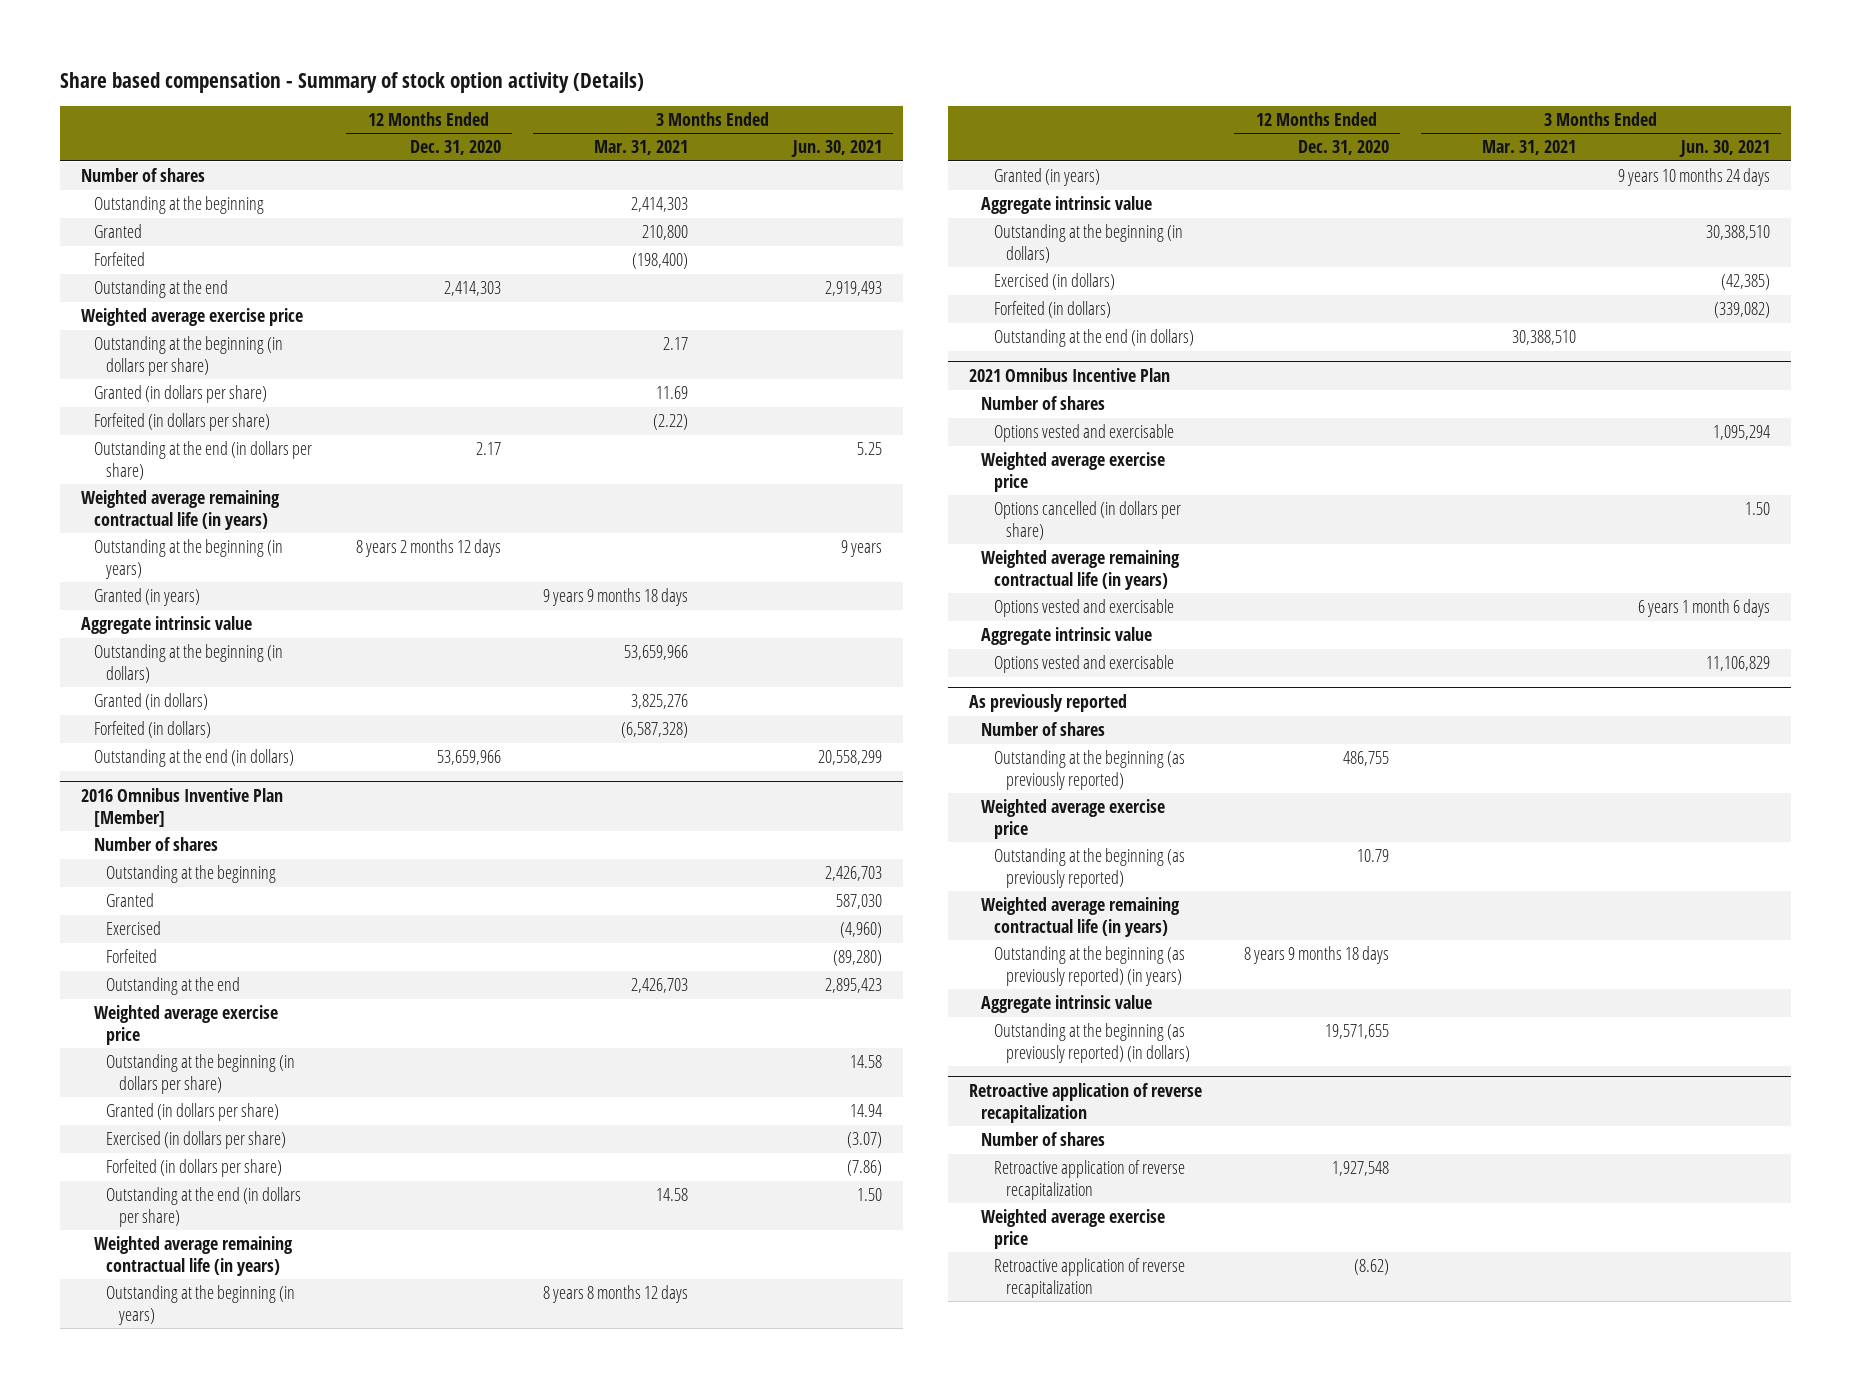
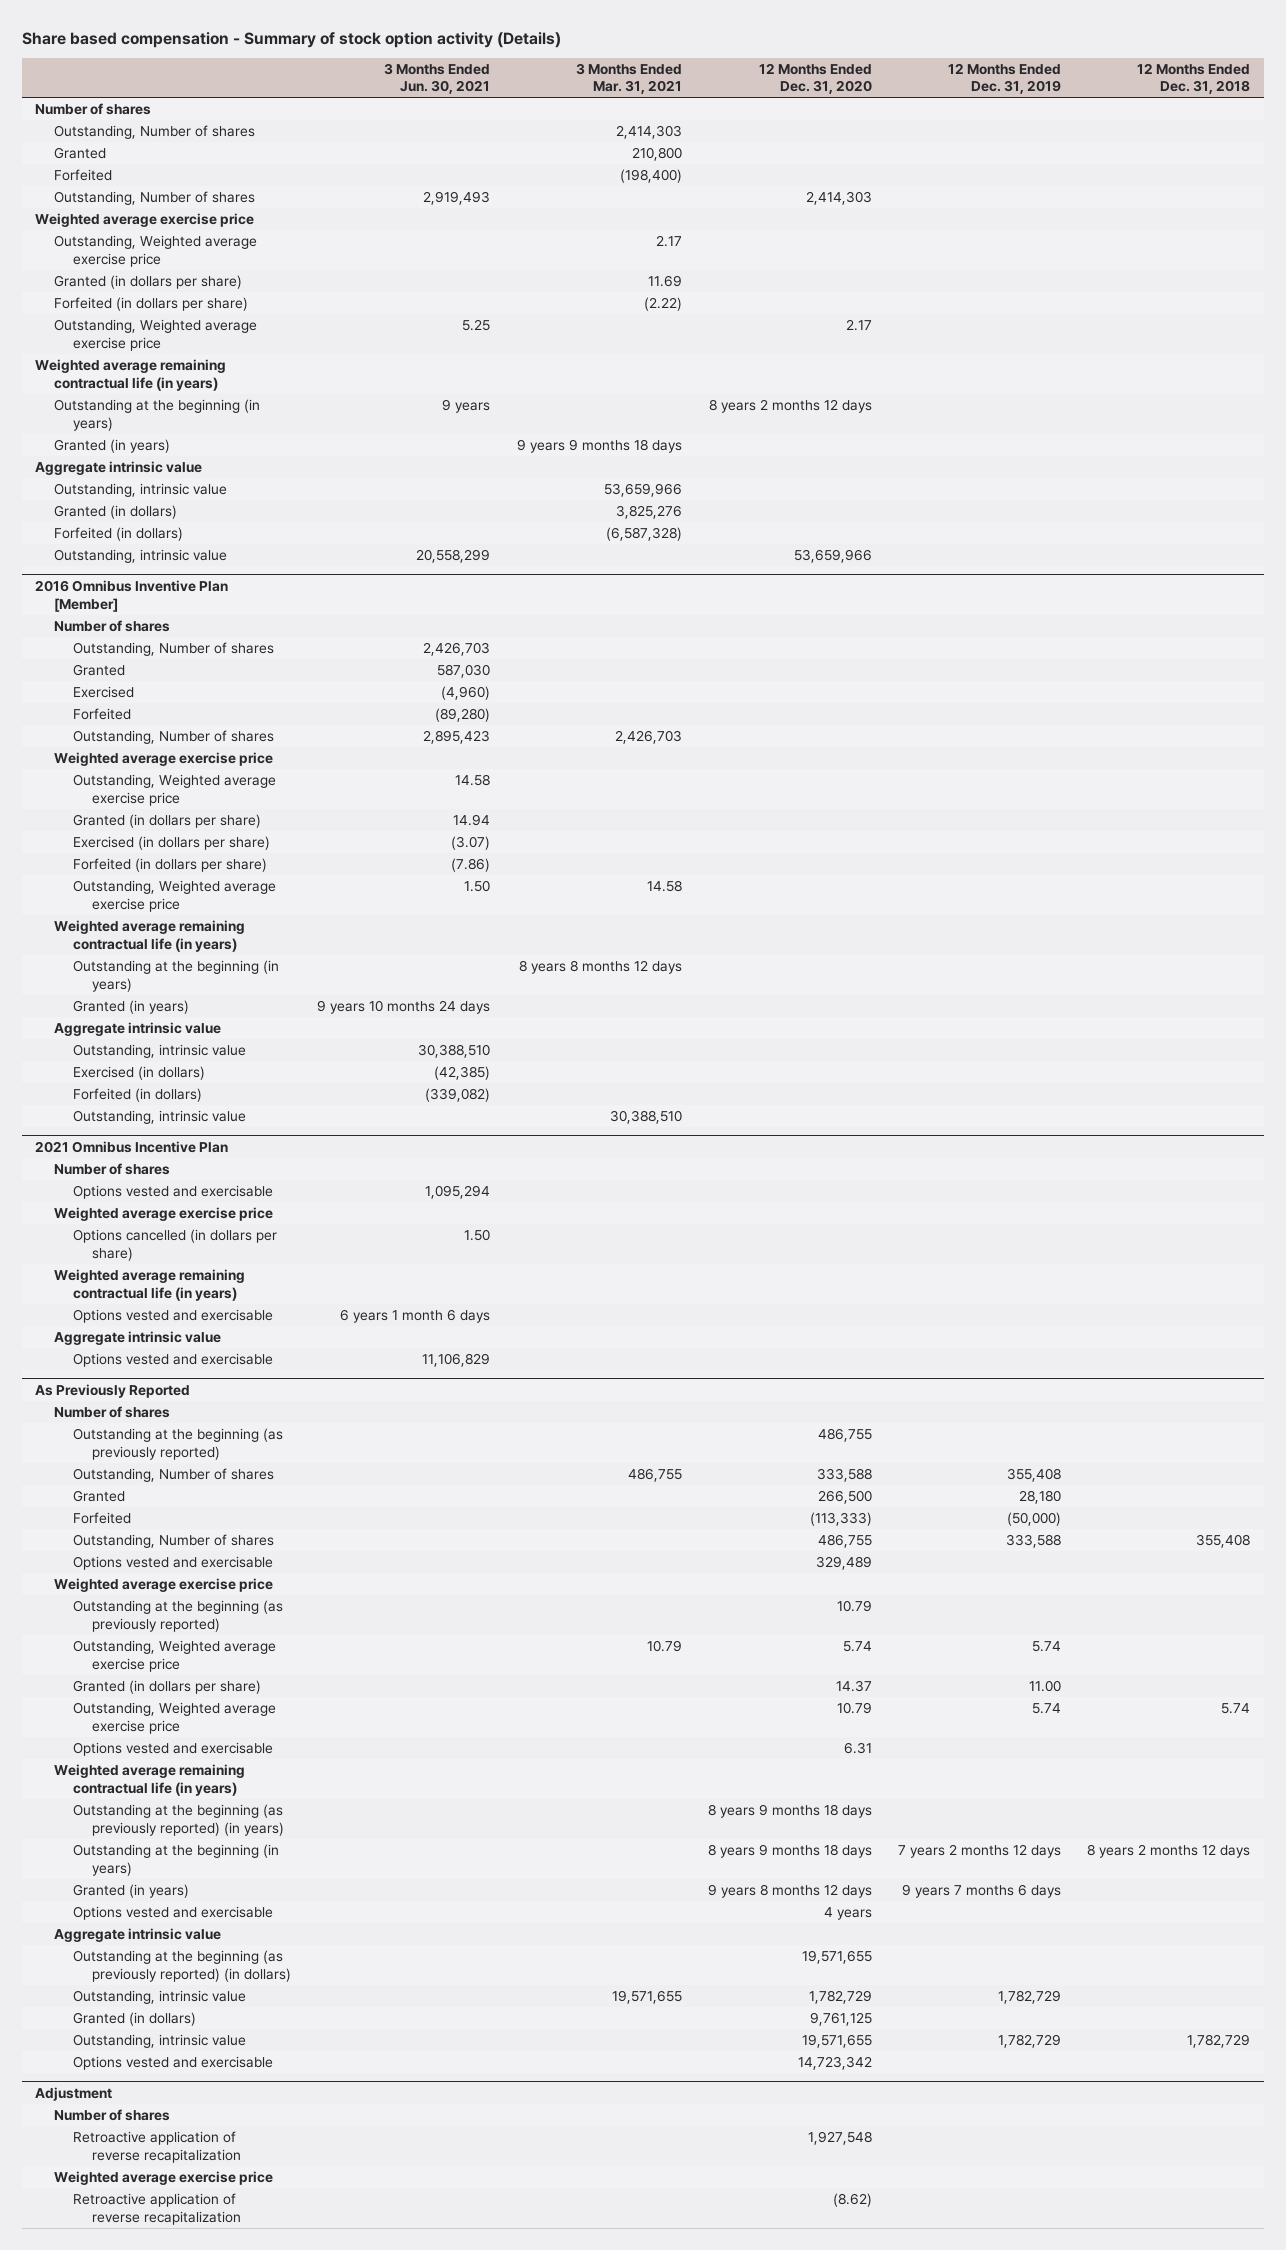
none -> [948,62,1062,95] 12 Months Ended Dec. 31, 2019
none -> [1137,62,1251,95] 12 Months Ended Dec. 31, 2018
[93,196,264,215] Outstanding at the beginning -> [54,124,256,139] Outstanding, Number of shares
[93,280,228,299] Outstanding at the end -> [54,190,256,205] Outstanding, Number of shares
[93,336,283,376] Outstanding at the beginning (in dollars per share) -> [54,234,258,267] Outstanding, Weighted average exercise price
[93,441,312,480] Outstanding at the end (in dollars per share) -> [54,318,258,351] Outstanding, Weighted average exercise price
[93,644,283,683] Outstanding at the beginning (in dollars) -> [54,482,228,497] Outstanding, intrinsic value
[93,749,294,768] Outstanding at the end (in dollars) -> [54,548,228,563] Outstanding, intrinsic value
[106,865,277,884] Outstanding at the beginning -> [73,641,275,656] Outstanding, Number of shares
[106,977,241,996] Outstanding at the end -> [73,729,275,744] Outstanding, Number of shares
[106,1054,296,1094] Outstanding at the beginning (in dollars per share) -> [73,773,277,806] Outstanding, Weighted average exercise price
[106,1187,302,1227] Outstanding at the end (in dollars per share) -> [73,879,277,912] Outstanding, Weighted average exercise price
[993,224,1183,263] Outstanding at the beginning (in dollars) -> [73,1043,247,1058] Outstanding, intrinsic value
[993,329,1194,348] Outstanding at the end (in dollars) -> [73,1109,247,1124] Outstanding, intrinsic value
[968,694,1127,713] As previously reported -> [35,1383,191,1398] As Previously Reported
none -> [73,1467,275,1482] Outstanding, Number of shares
none -> [73,1489,126,1502] Granted
none -> [73,1511,132,1524] Forfeited
none -> [73,1533,275,1548] Outstanding, Number of shares
none -> [73,1555,274,1570] Options vested and exercisable
none -> [73,1639,277,1672] Outstanding, Weighted average exercise price
none -> [73,1679,262,1694] Granted (in dollars per share)
none -> [73,1701,277,1734] Outstanding, Weighted average exercise price
none -> [73,1741,274,1756] Options vested and exercisable
none -> [73,1843,280,1876] Outstanding at the beginning (in years)
none -> [73,1883,190,1898] Granted (in years)
none -> [73,1905,274,1920] Options vested and exercisable
none -> [73,1989,247,2004] Outstanding, intrinsic value
none -> [73,2011,197,2026] Granted (in dollars)
none -> [73,2033,247,2048] Outstanding, intrinsic value
none -> [73,2055,274,2070] Options vested and exercisable
[968,1083,1202,1123] Retroactive application of reverse recapitalization -> [35,2086,113,2101] Adjustment

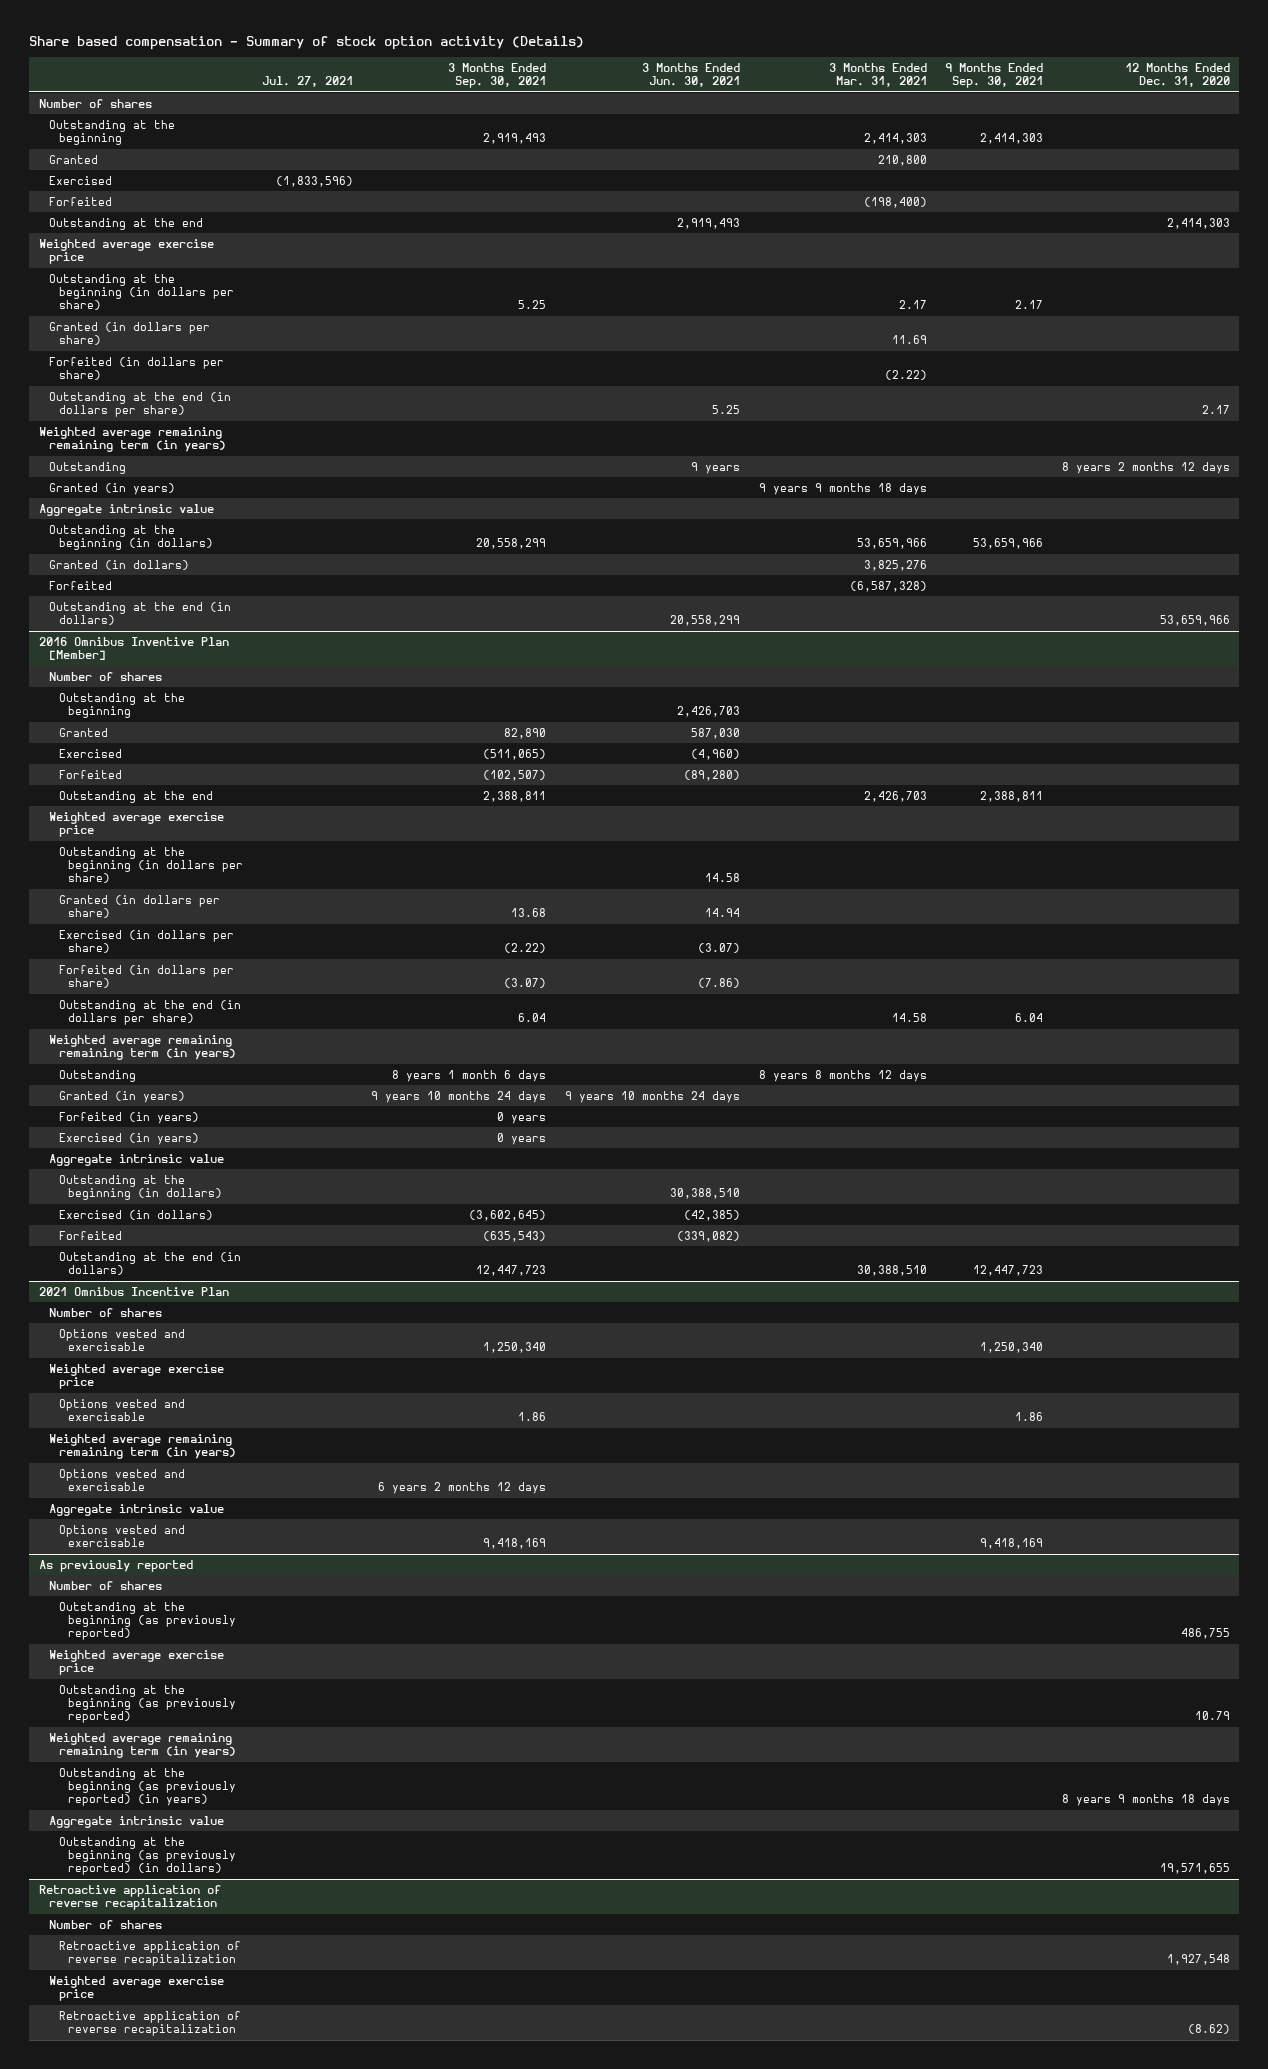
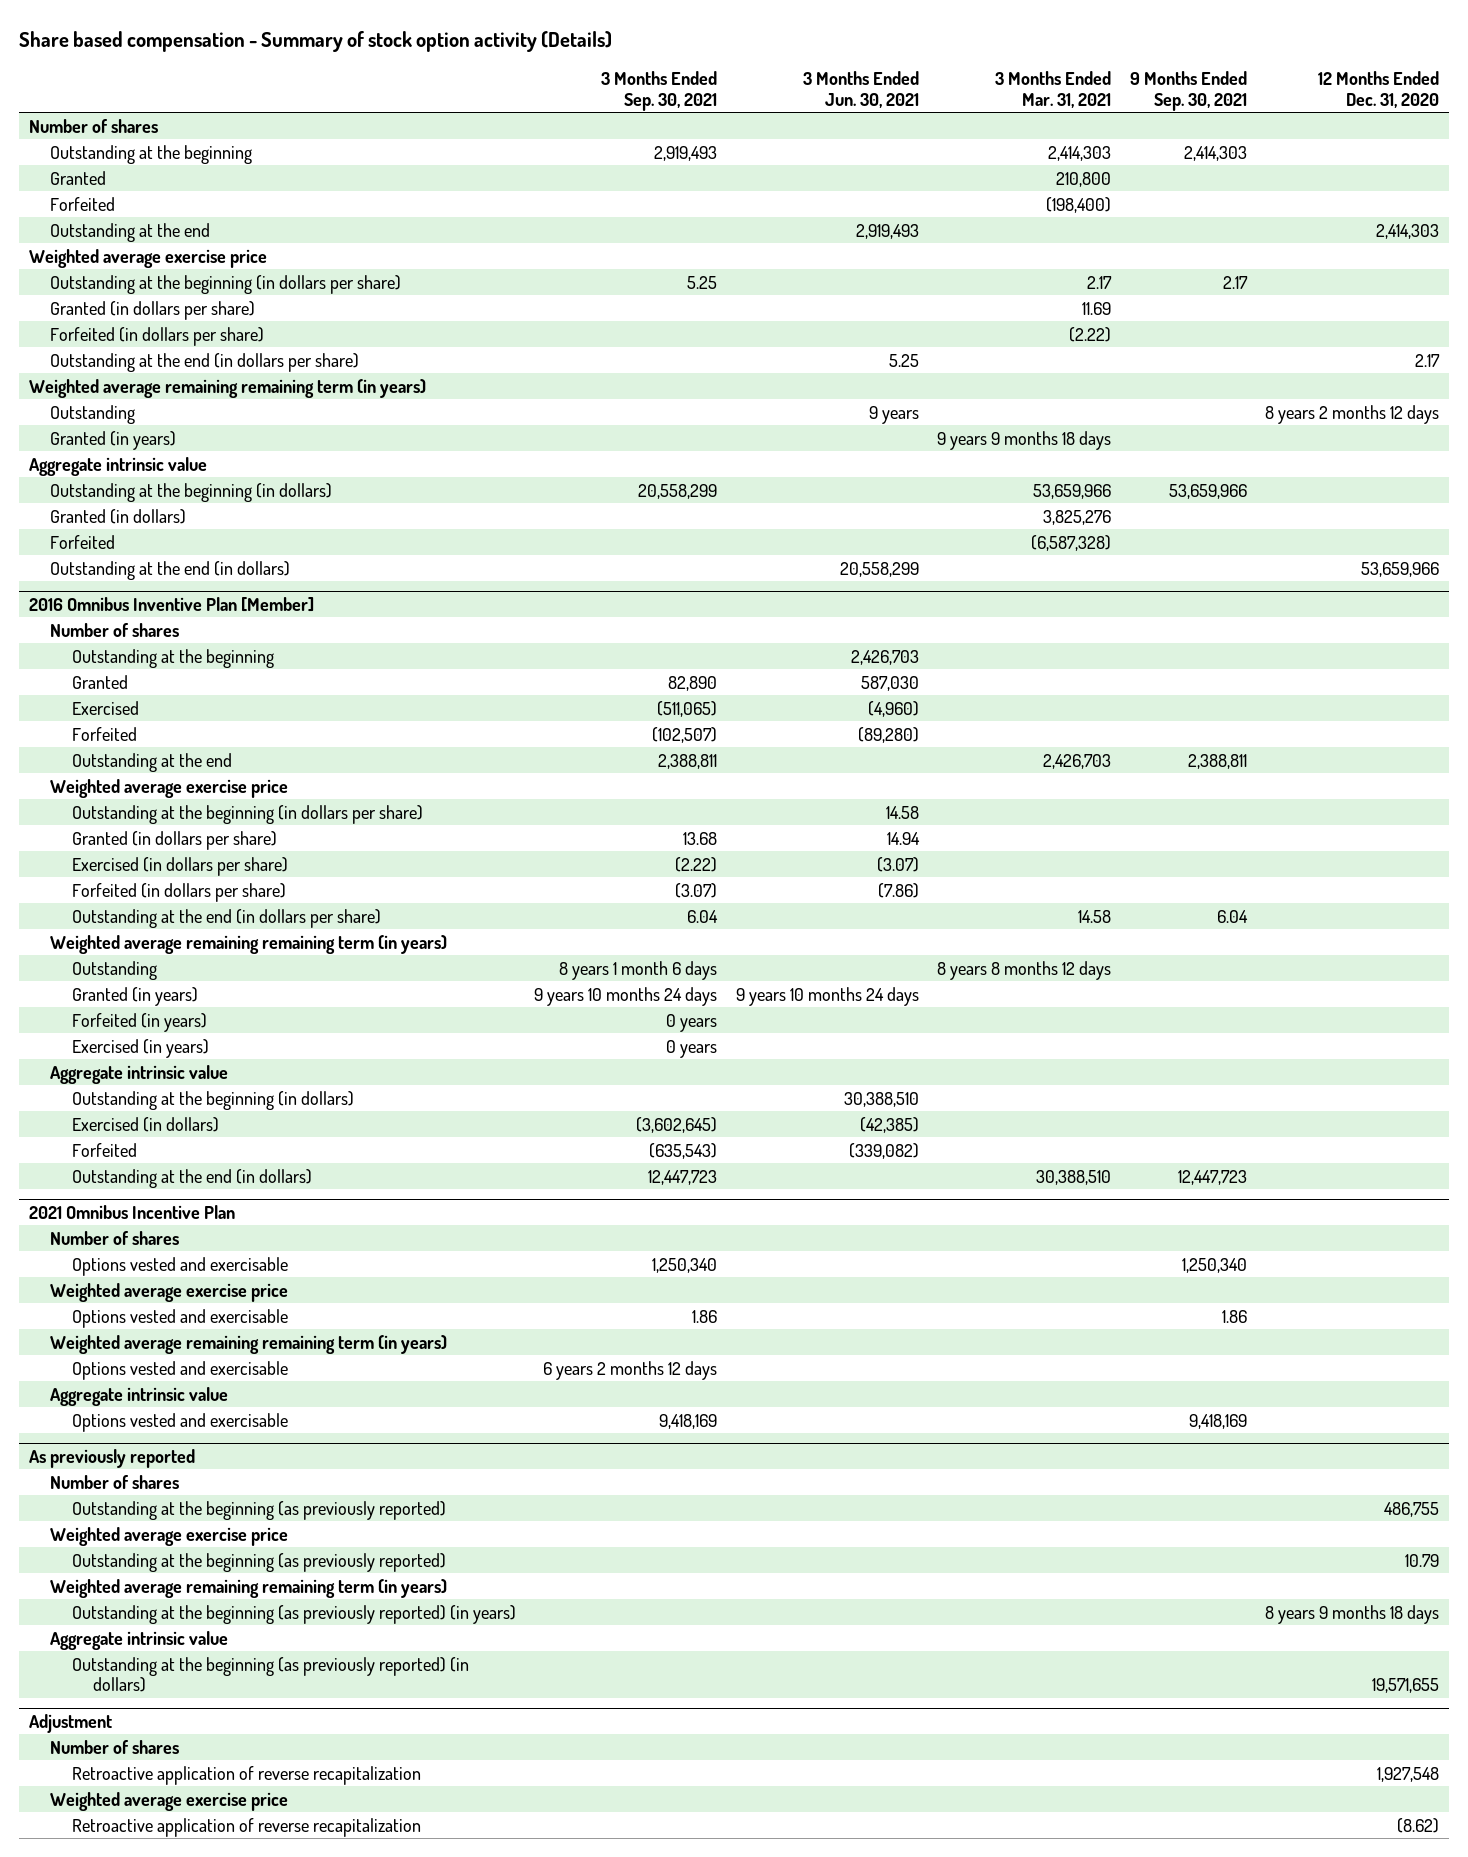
[261,76,353,88] Jul. 27, 2021 -> none
[48,175,112,185] Exercised -> none
[38,1884,221,1910] Retroactive application of reverse recapitalization -> [28,1713,112,1733] Adjustment

